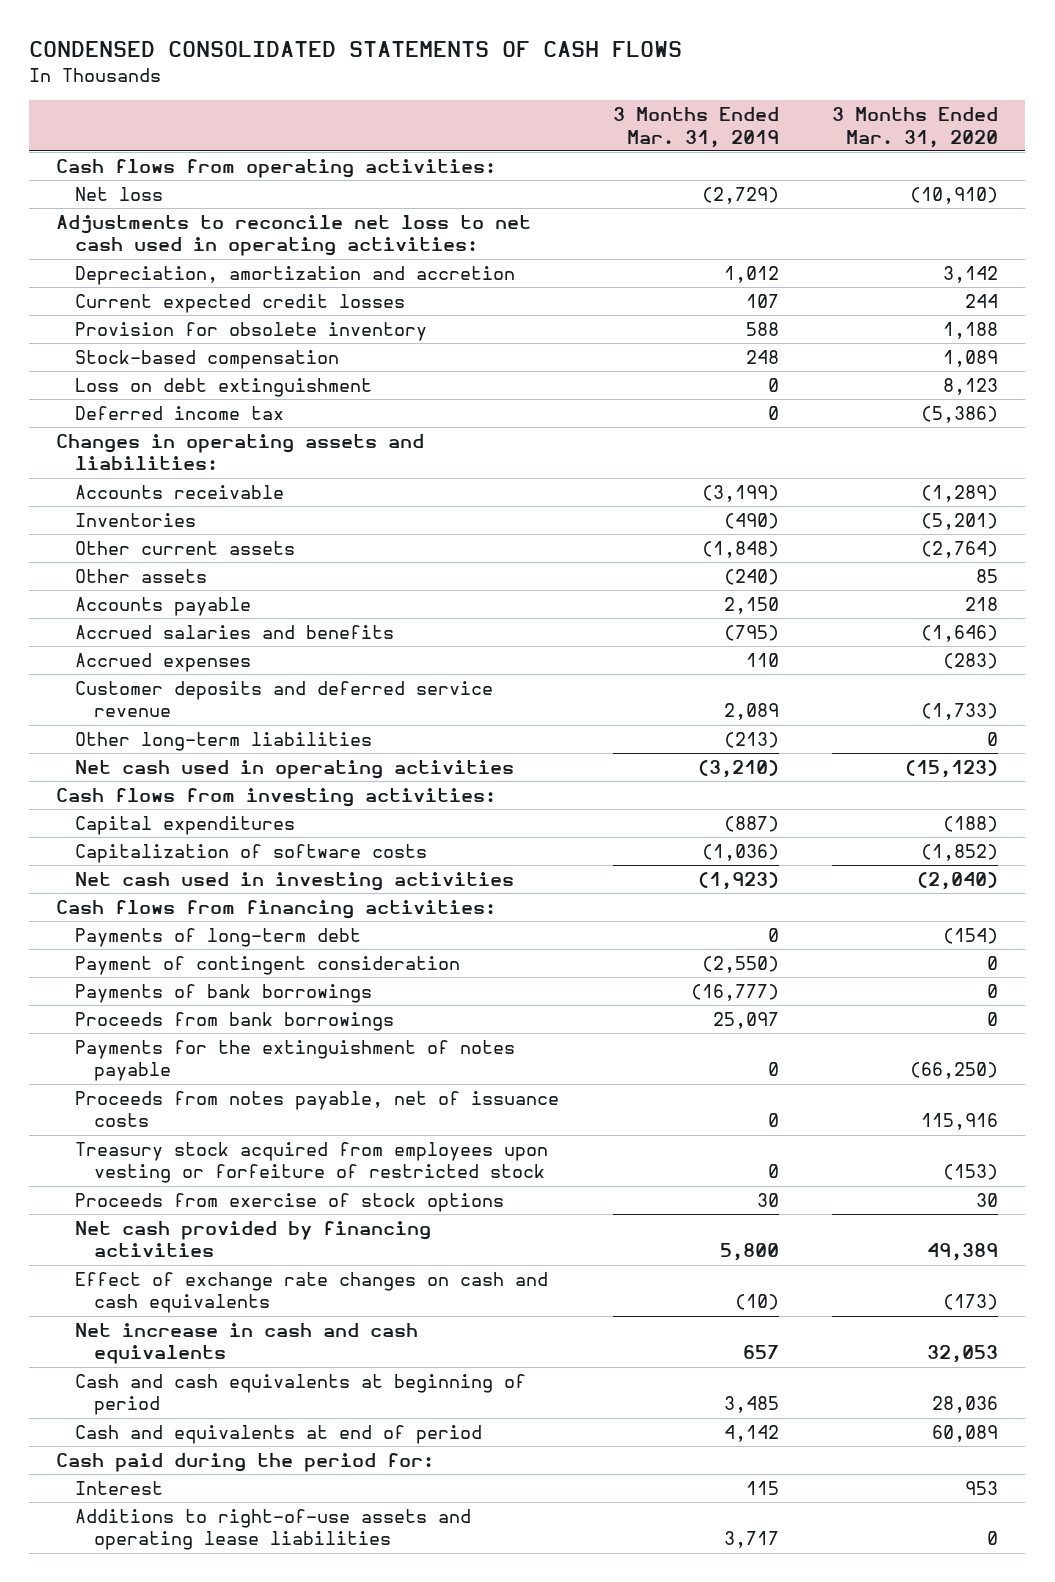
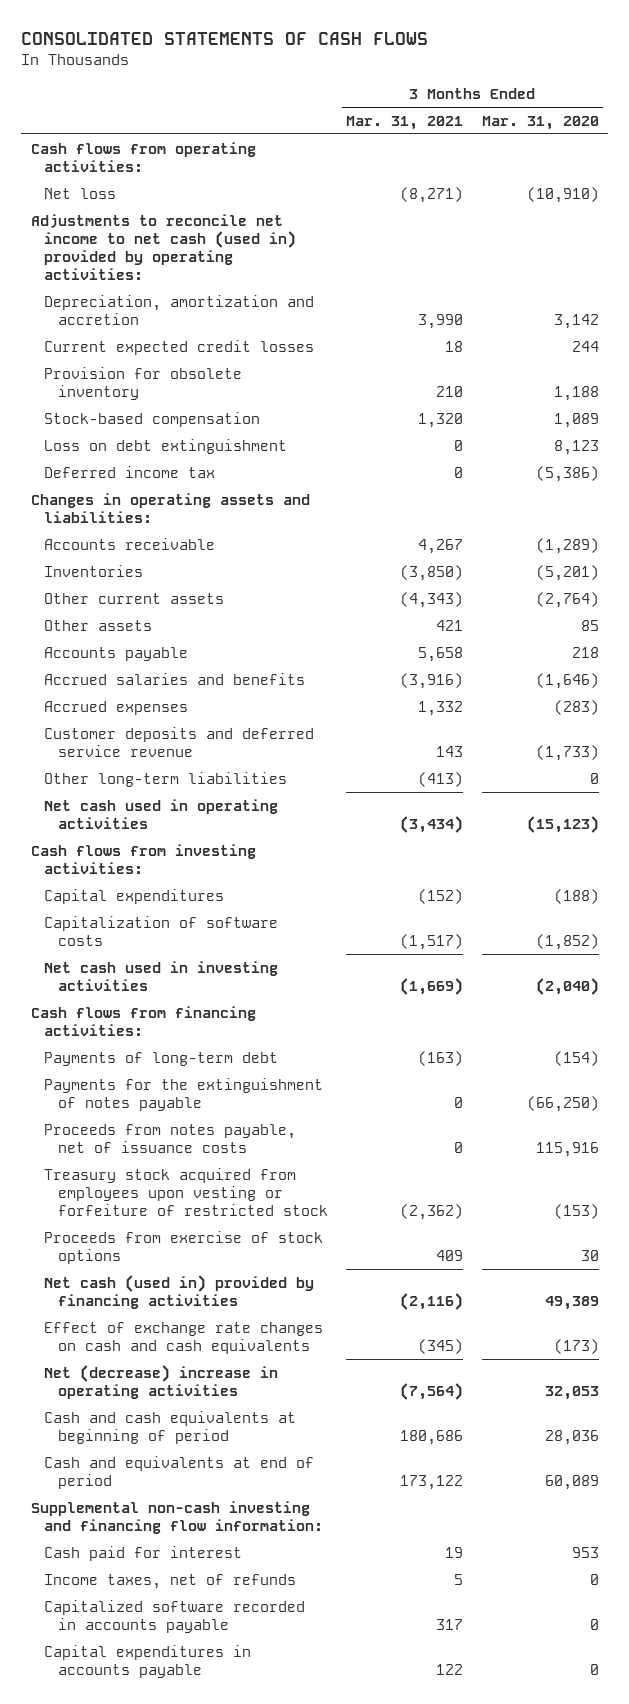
[29,41,683,58] CONDENSED CONSOLIDATED STATEMENTS OF CASH FLOWS -> [21,31,429,45] CONSOLIDATED STATEMENTS OF CASH FLOWS
[612,107,779,148] 3 Months Ended Mar. 31, 2019 -> none
none -> [346,115,464,130] Mar. 31, 2021
[56,214,532,257] Adjustments to reconcile net loss to net cash used in operating activities: -> [30,213,297,281] Adjustments to reconcile net income to net cash (used in) provided by operating activities:
[75,955,461,975] Payment of contingent consideration -> none
[75,983,373,1003] Payments of bank borrowings -> none
[75,1011,395,1031] Proceeds from bank borrowings -> none
[75,1220,432,1258] Net cash provided by financing activities -> [44,1274,315,1309] Net cash (used in) provided by financing activities
[75,1322,419,1365] Net increase in cash and cash equivalents -> [44,1364,279,1399] Net (decrease) increase in operating activities
[56,1452,435,1472] Cash paid during the period for: -> none
[75,1508,472,1551] Additions to right-of-use assets and operating lease liabilities -> none
none -> [30,1500,324,1534] Supplemental non-cash investing and financing flow information:
[75,1480,164,1495] Interest -> [44,1545,243,1561] Cash paid for interest
none -> [44,1573,297,1589] Income taxes, net of refunds
none -> [44,1599,306,1633] Capitalized software recorded in accounts payable
none -> [44,1644,252,1678] Capital expenditures in accounts payable

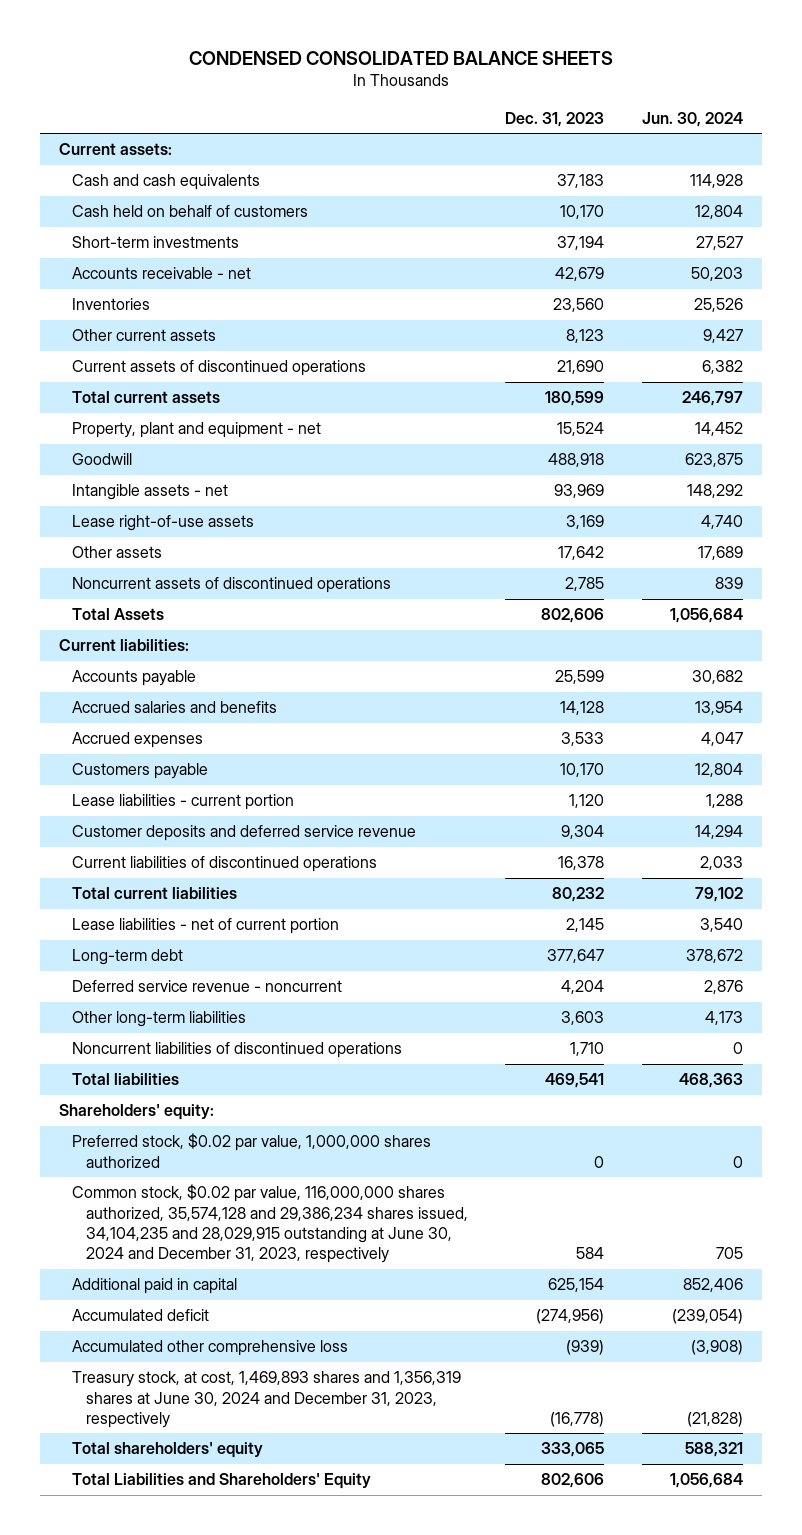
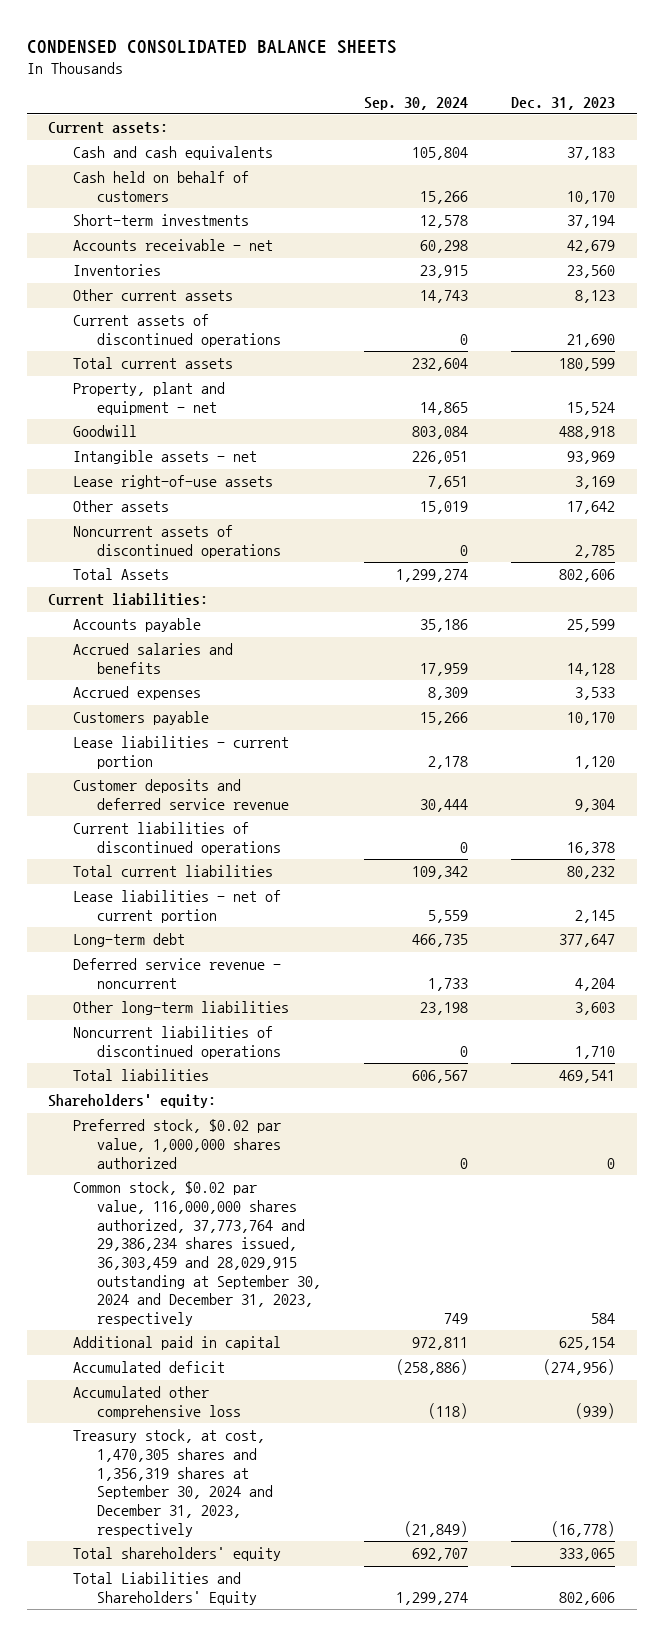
[642,111,744,127] Jun. 30, 2024 -> none
none -> [364,96,469,110] Sep. 30, 2024
[72,1184,468,1264] Common stock, $0.02 par value, 116,000,000 shares authorized, 35,574,128 and 29,386,234 shares issued, 34,104,235 and 28,029,915 outstanding at June 30, 2024 and December 31, 2023, respectively -> [72,1181,322,1327] Common stock, $0.02 par value, 116,000,000 shares authorized, 37,773,764 and 29,386,234 shares issued, 36,303,459 and 28,029,915 outstanding at September 30, 2024 and December 31, 2023, respectively
[72,1371,462,1428] Treasury stock, at cost, 1,469,893 shares and 1,356,319 shares at June 30, 2024 and December 31, 2023, respectively -> [72,1429,274,1537] Treasury stock, at cost, 1,470,305 shares and 1,356,319 shares at September 30, 2024 and December 31, 2023, respectively

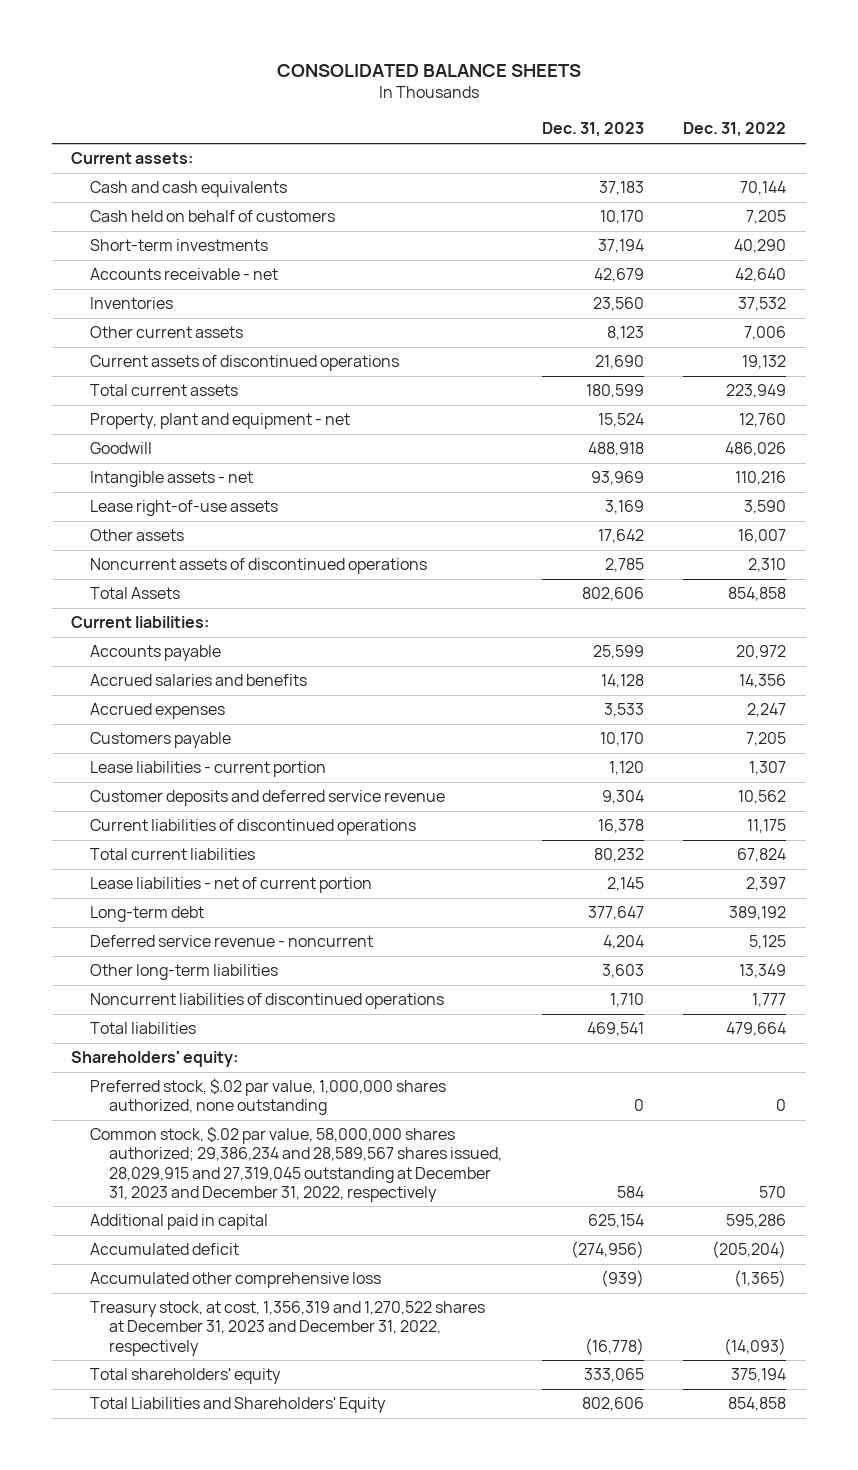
[26,39,397,54] CONDENSED CONSOLIDATED BALANCE SHEETS -> [276,63,581,77] CONSOLIDATED BALANCE SHEETS
[364,96,469,110] Sep. 30, 2024 -> none
none -> [683,122,787,138] Dec. 31, 2022
[72,1119,282,1169] Preferred stock, $0.02 par value, 1,000,000 shares authorized -> [90,1079,447,1116] Preferred stock, $.02 par value, 1,000,000 shares authorized, none outstanding
[72,1181,322,1327] Common stock, $0.02 par value, 116,000,000 shares authorized, 37,773,764 and 29,386,234 shares issued, 36,303,459 and 28,029,915 outstanding at September 30, 2024 and December 31, 2023, respectively -> [90,1127,502,1202] Common stock, $.02 par value, 58,000,000 shares authorized; 29,386,234 and 28,589,567 shares issued, 28,029,915 and 27,319,045 outstanding at December 31, 2023 and December 31, 2022, respectively
[72,1429,274,1537] Treasury stock, at cost, 1,470,305 shares and 1,356,319 shares at September 30, 2024 and December 31, 2023, respectively -> [90,1301,486,1356] Treasury stock, at cost, 1,356,319 and 1,270,522 shares at December 31, 2023 and December 31, 2022, respectively

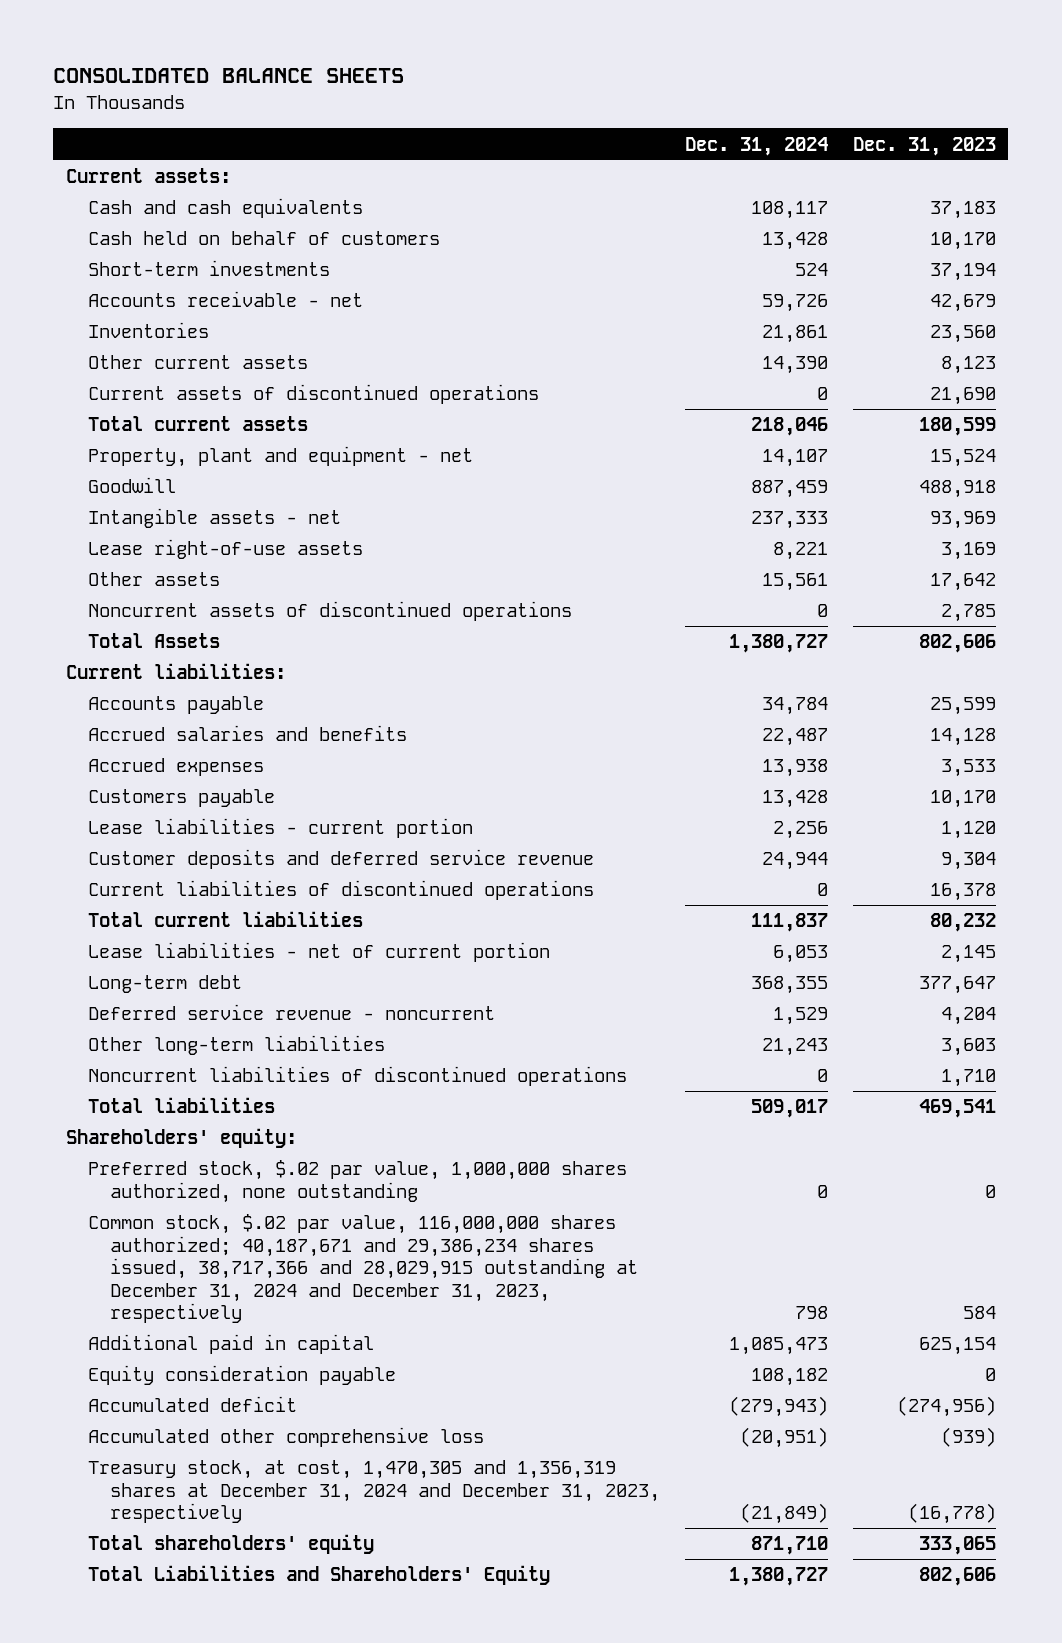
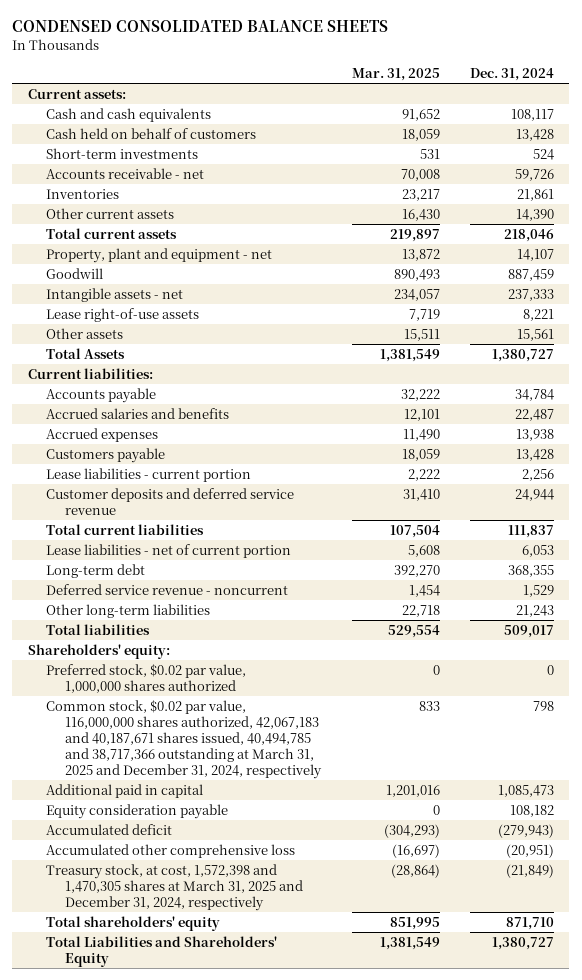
[53,68,405,84] CONSOLIDATED BALANCE SHEETS -> [12,20,389,33] CONDENSED CONSOLIDATED BALANCE SHEETS
[852,136,996,156] Dec. 31, 2023 -> none
none -> [351,67,440,81] Mar. 31, 2025
[88,384,540,405] Current assets of discontinued operations -> none
[88,601,573,622] Noncurrent assets of discontinued operations -> none
[88,880,595,901] Current liabilities of discontinued operations -> none
[88,1066,628,1087] Noncurrent liabilities of discontinued operations -> none
[88,1160,628,1203] Preferred stock, $.02 par value, 1,000,000 shares authorized, none outstanding -> [46,663,247,693] Preferred stock, $0.02 par value, 1,000,000 shares authorized
[88,1214,639,1324] Common stock, $.02 par value, 116,000,000 shares authorized; 40,187,671 and 29,386,234 shares issued, 38,717,366 and 28,029,915 outstanding at December 31, 2024 and December 31, 2023, respectively -> [46,699,323,779] Common stock, $0.02 par value, 116,000,000 shares authorized, 42,067,183 and 40,187,671 shares issued, 40,494,785 and 38,717,366 outstanding at March 31, 2025 and December 31, 2024, respectively
[88,1460,661,1524] Treasury stock, at cost, 1,470,305 and 1,356,319 shares at December 31, 2024 and December 31, 2023, respectively -> [46,863,304,911] Treasury stock, at cost, 1,572,398 and 1,470,305 shares at March 31, 2025 and December 31, 2024, respectively

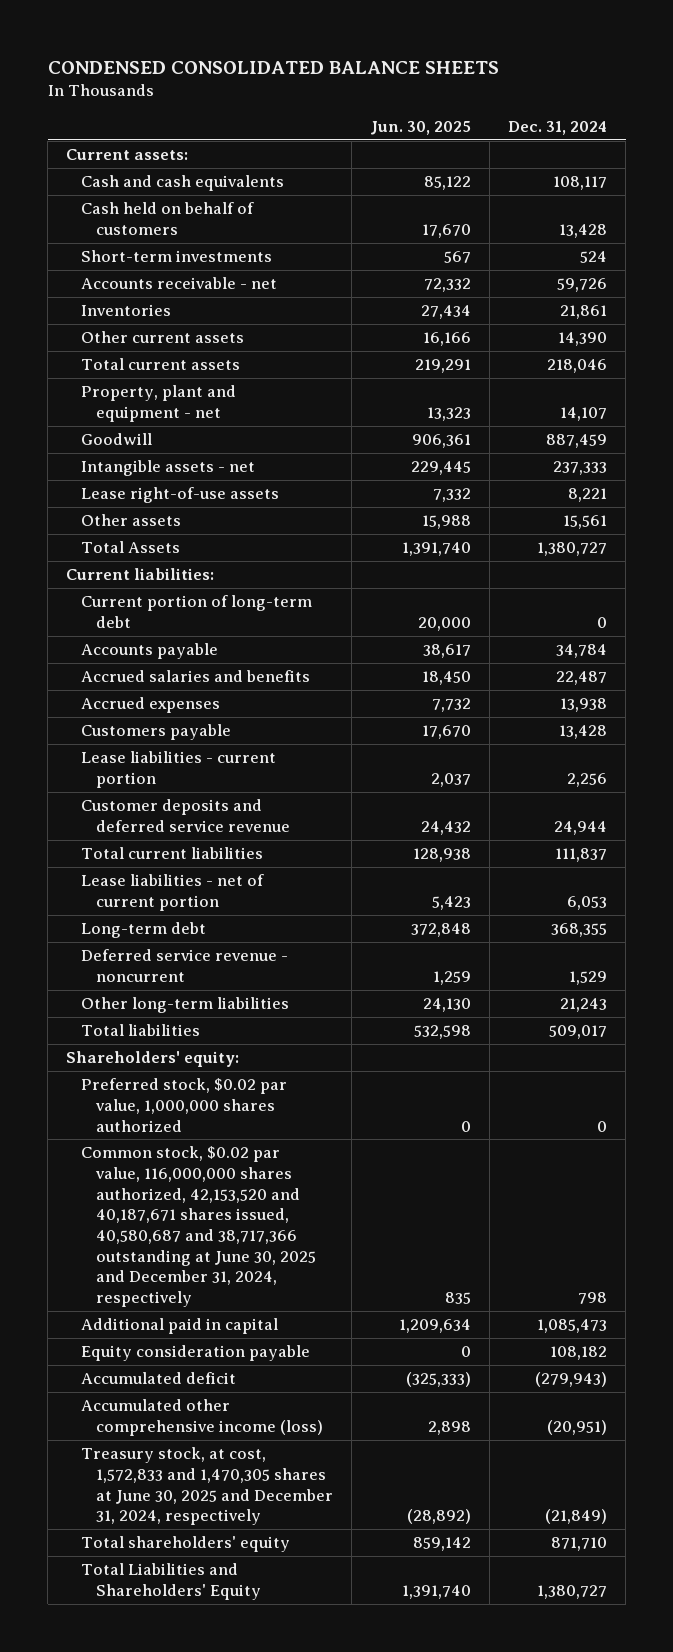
[351,67,440,81] Mar. 31, 2025 -> none
none -> [370,121,472,136] Jun. 30, 2025
none -> [81,595,313,628] Current portion of long-term debt
[46,699,323,779] Common stock, $0.02 par value, 116,000,000 shares authorized, 42,067,183 and 40,187,671 shares issued, 40,494,785 and 38,717,366 outstanding at March 31, 2025 and December 31, 2024, respectively -> [81,1146,317,1308] Common stock, $0.02 par value, 116,000,000 shares authorized, 42,153,520 and 40,187,671 shares issued, 40,580,687 and 38,717,366 outstanding at June 30, 2025 and December 31, 2024, respectively
[46,843,296,858] Accumulated other comprehensive loss -> [81,1399,324,1436] Accumulated other comprehensive income (loss)
[46,863,304,911] Treasury stock, at cost, 1,572,398 and 1,470,305 shares at March 31, 2025 and December 31, 2024, respectively -> [81,1447,334,1526] Treasury stock, at cost, 1,572,833 and 1,470,305 shares at June 30, 2025 and December 31, 2024, respectively

